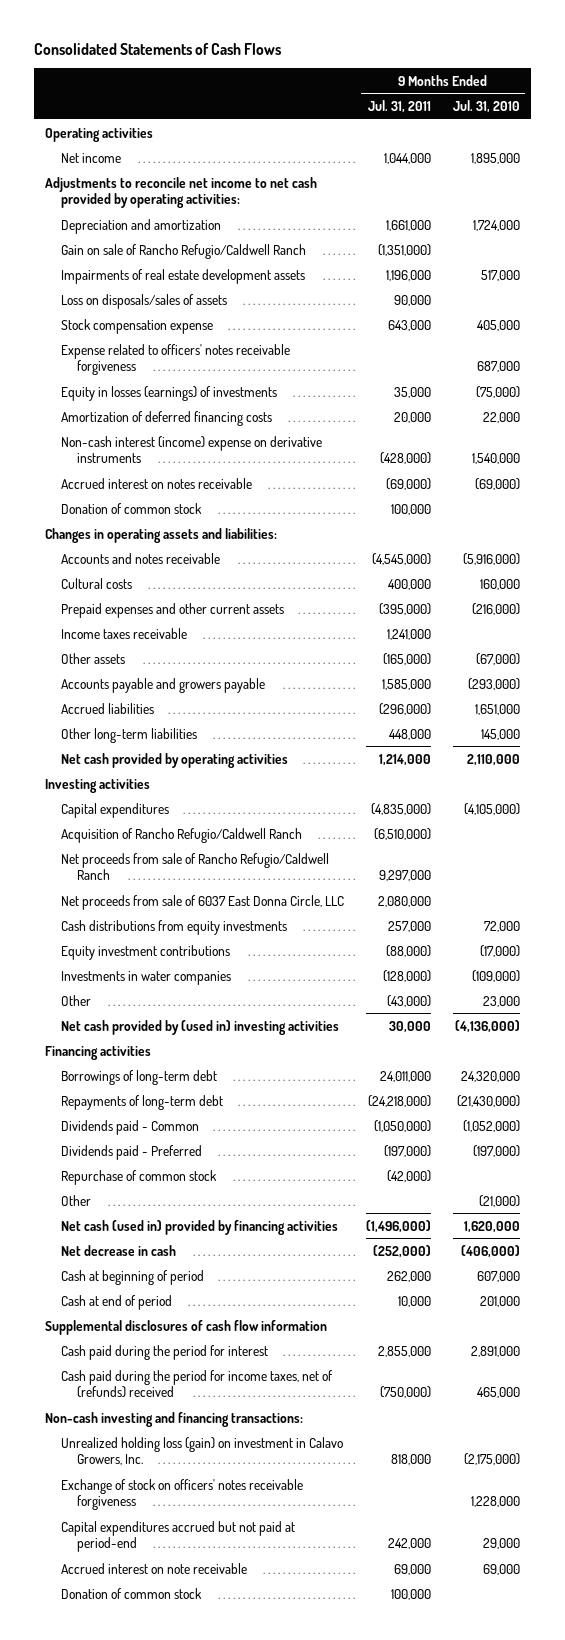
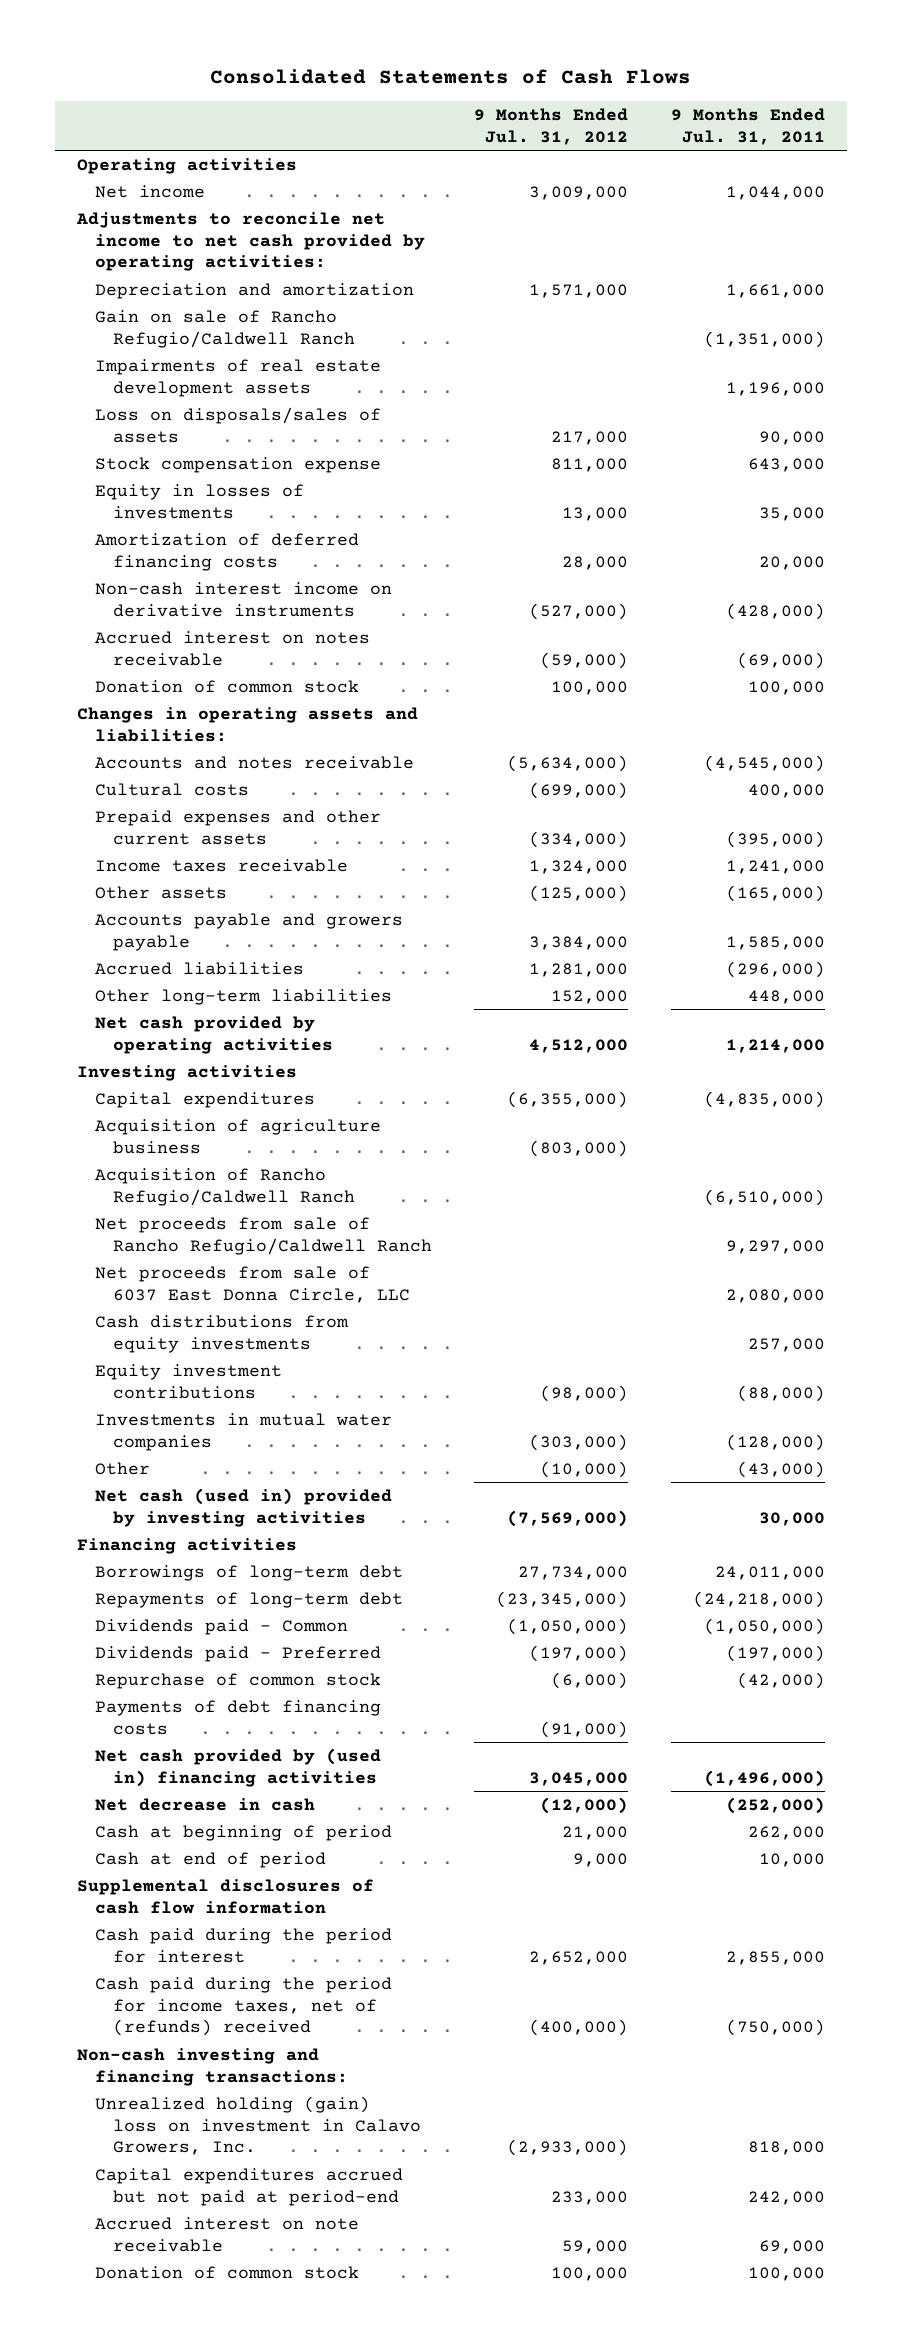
[452,100,520,114] Jul. 31, 2010 -> none
none -> [474,108,629,145] 9 Months Ended Jul. 31, 2012
[61,343,291,376] Expense related to officers' notes receivable forgiveness -> none
[61,385,278,401] Equity in losses (earnings) of investments -> [94,483,304,519] Equity in losses of investments
[61,435,323,464] Non-cash interest (income) expense on derivative instruments -> [94,581,392,617] Non-cash interest income on derivative instruments
none -> [94,1118,381,1154] Acquisition of agriculture business
[61,970,232,985] Investments in water companies -> [94,1412,392,1451] Investments in mutual water companies
[61,1019,340,1035] Net cash provided by (used in) investing activities -> [94,1487,392,1527] Net cash (used in) provided by investing activities
[61,1194,92,1206] Other -> none
none -> [94,1699,381,1735] Payments of debt financing costs
[61,1219,339,1235] Net cash (used in) provided by financing activities -> [94,1747,381,1787] Net cash provided by (used in) financing activities
[61,1478,304,1511] Exchange of stock on officers' notes receivable forgiveness -> none
[61,1436,344,1466] Unrealized holding loss (gain) on investment in Calavo Growers, Inc. -> [94,2095,421,2156] Unrealized holding (gain) loss on investment in Calavo Growers, Inc.

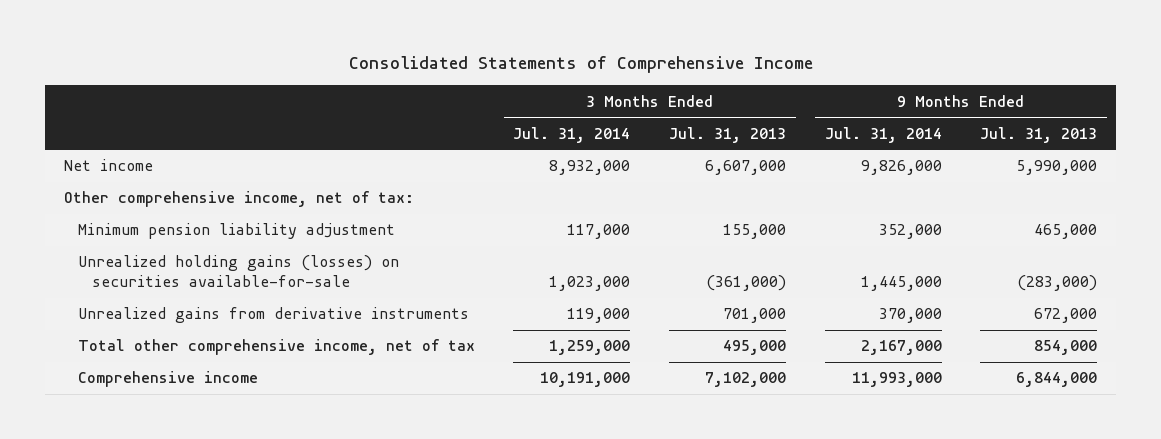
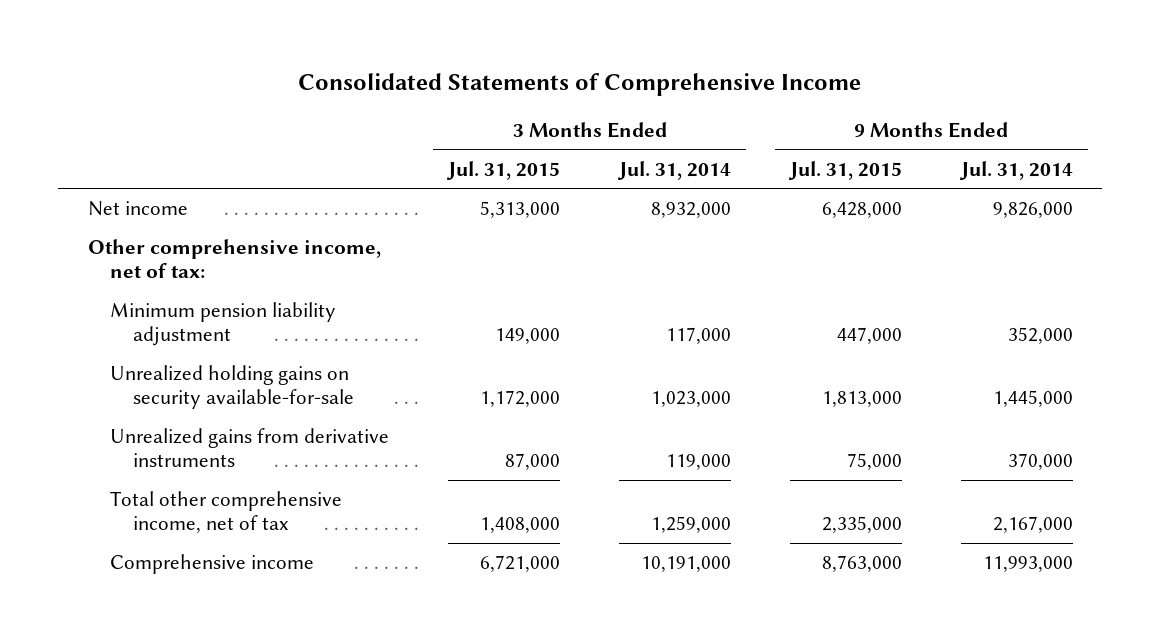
[669,126,787,143] Jul. 31, 2013 -> none
[980,126,1098,143] Jul. 31, 2013 -> none
none -> [446,160,561,180] Jul. 31, 2015
none -> [787,160,902,180] Jul. 31, 2015
[77,255,399,288] Unrealized holding gains (losses) on securities available-for-sale -> [110,365,354,410] Unrealized holding gains on security available-for-sale

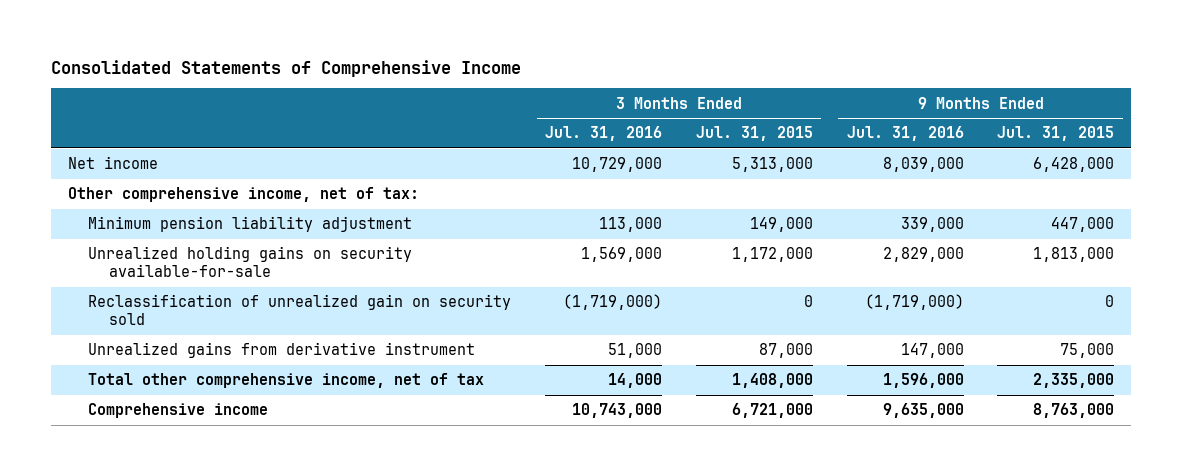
[617,160,732,180] Jul. 31, 2014 -> none
[958,160,1073,180] Jul. 31, 2014 -> none
none -> [545,126,663,142] Jul. 31, 2016
none -> [846,126,964,142] Jul. 31, 2016
none -> [88,294,512,326] Reclassification of unrealized gain on security sold
[110,428,390,468] Unrealized gains from derivative instruments -> [88,342,476,359] Unrealized gains from derivative instrument

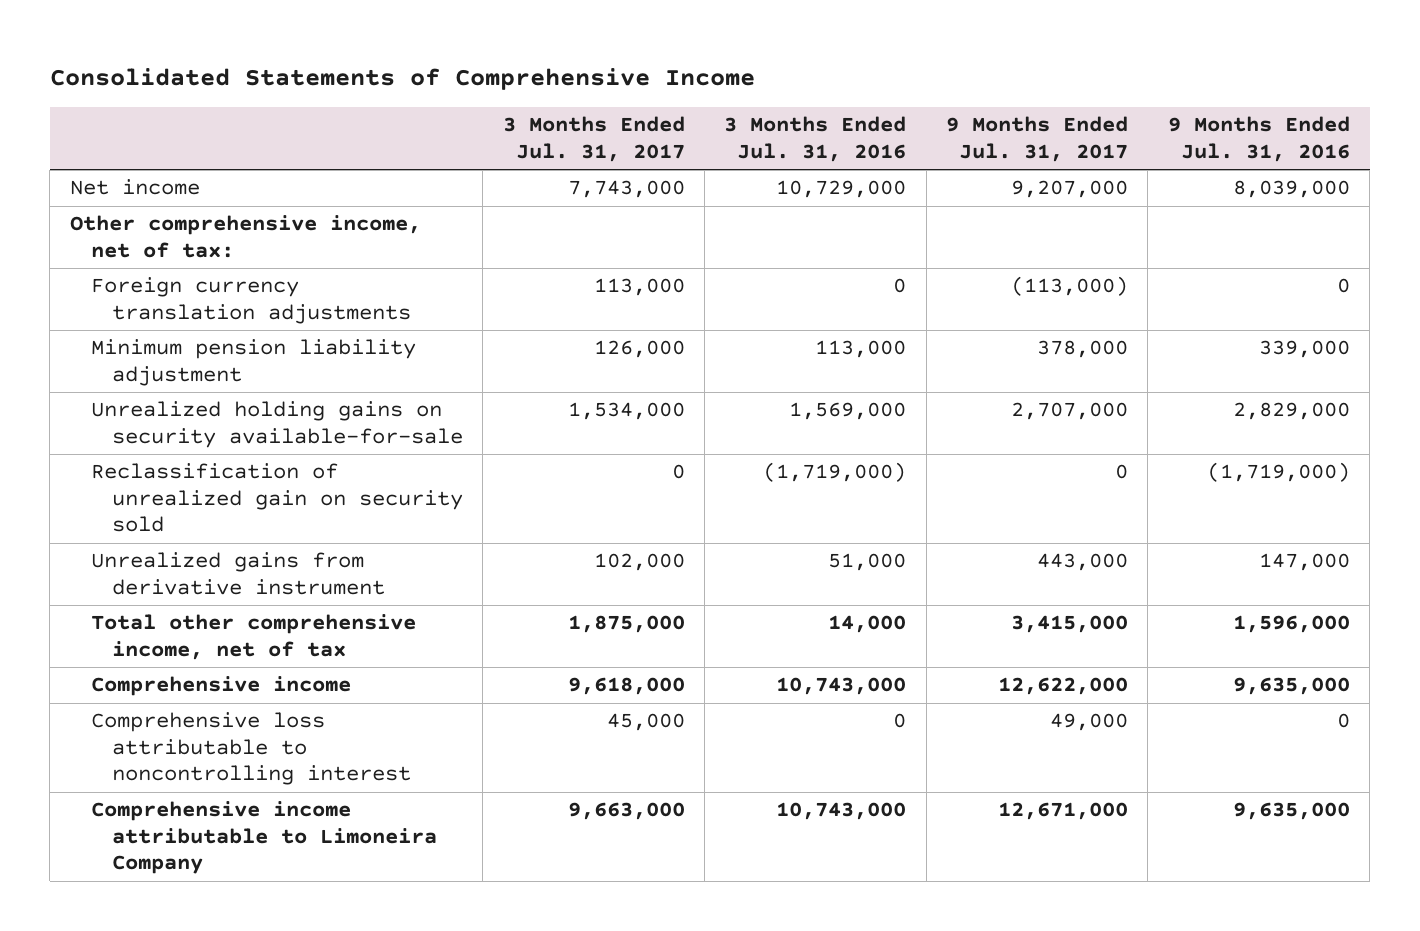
[695,126,813,142] Jul. 31, 2015 -> none
[997,126,1115,142] Jul. 31, 2015 -> none
none -> [502,116,685,163] 3 Months Ended Jul. 31, 2017
none -> [946,116,1129,163] 9 Months Ended Jul. 31, 2017
none -> [90,277,411,324] Foreign currency translation adjustments
none -> [90,712,411,786] Comprehensive loss attributable to noncontrolling interest
none -> [90,801,437,875] Comprehensive income attributable to Limoneira Company

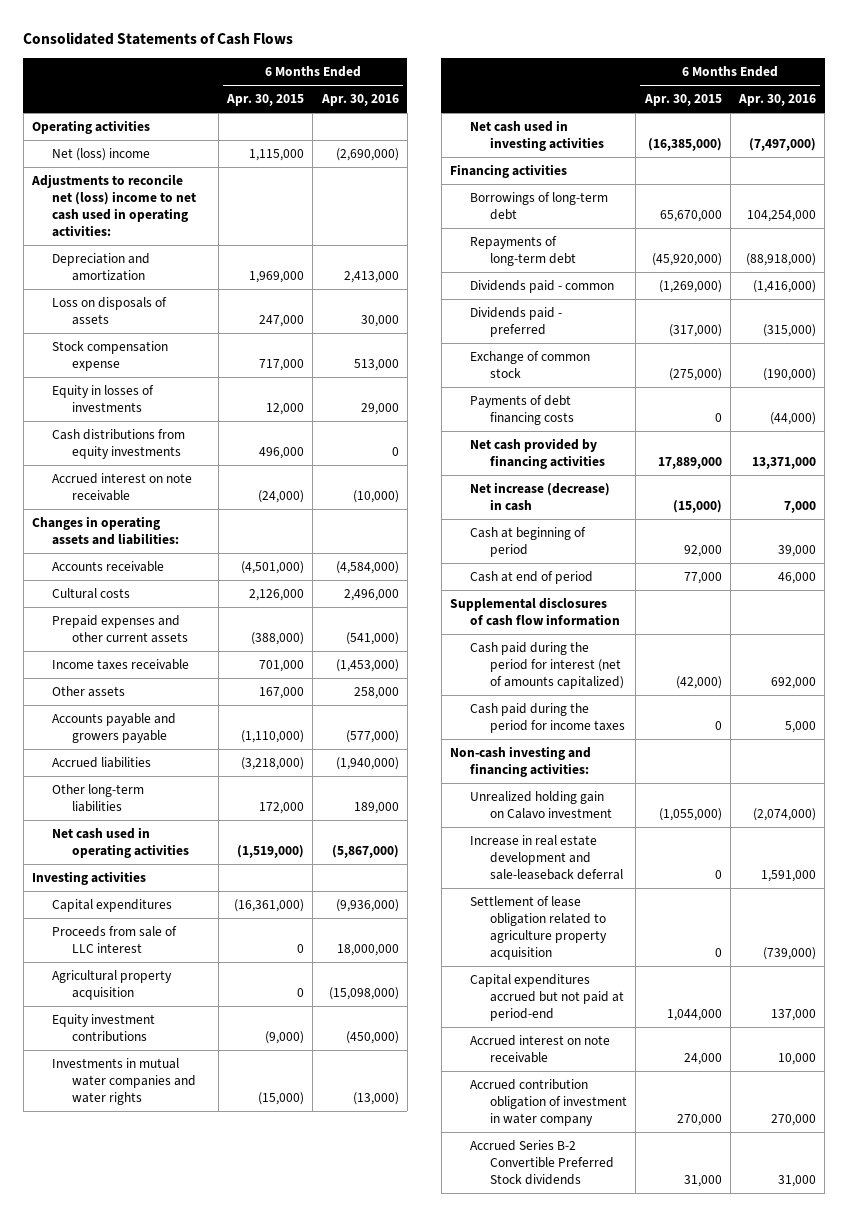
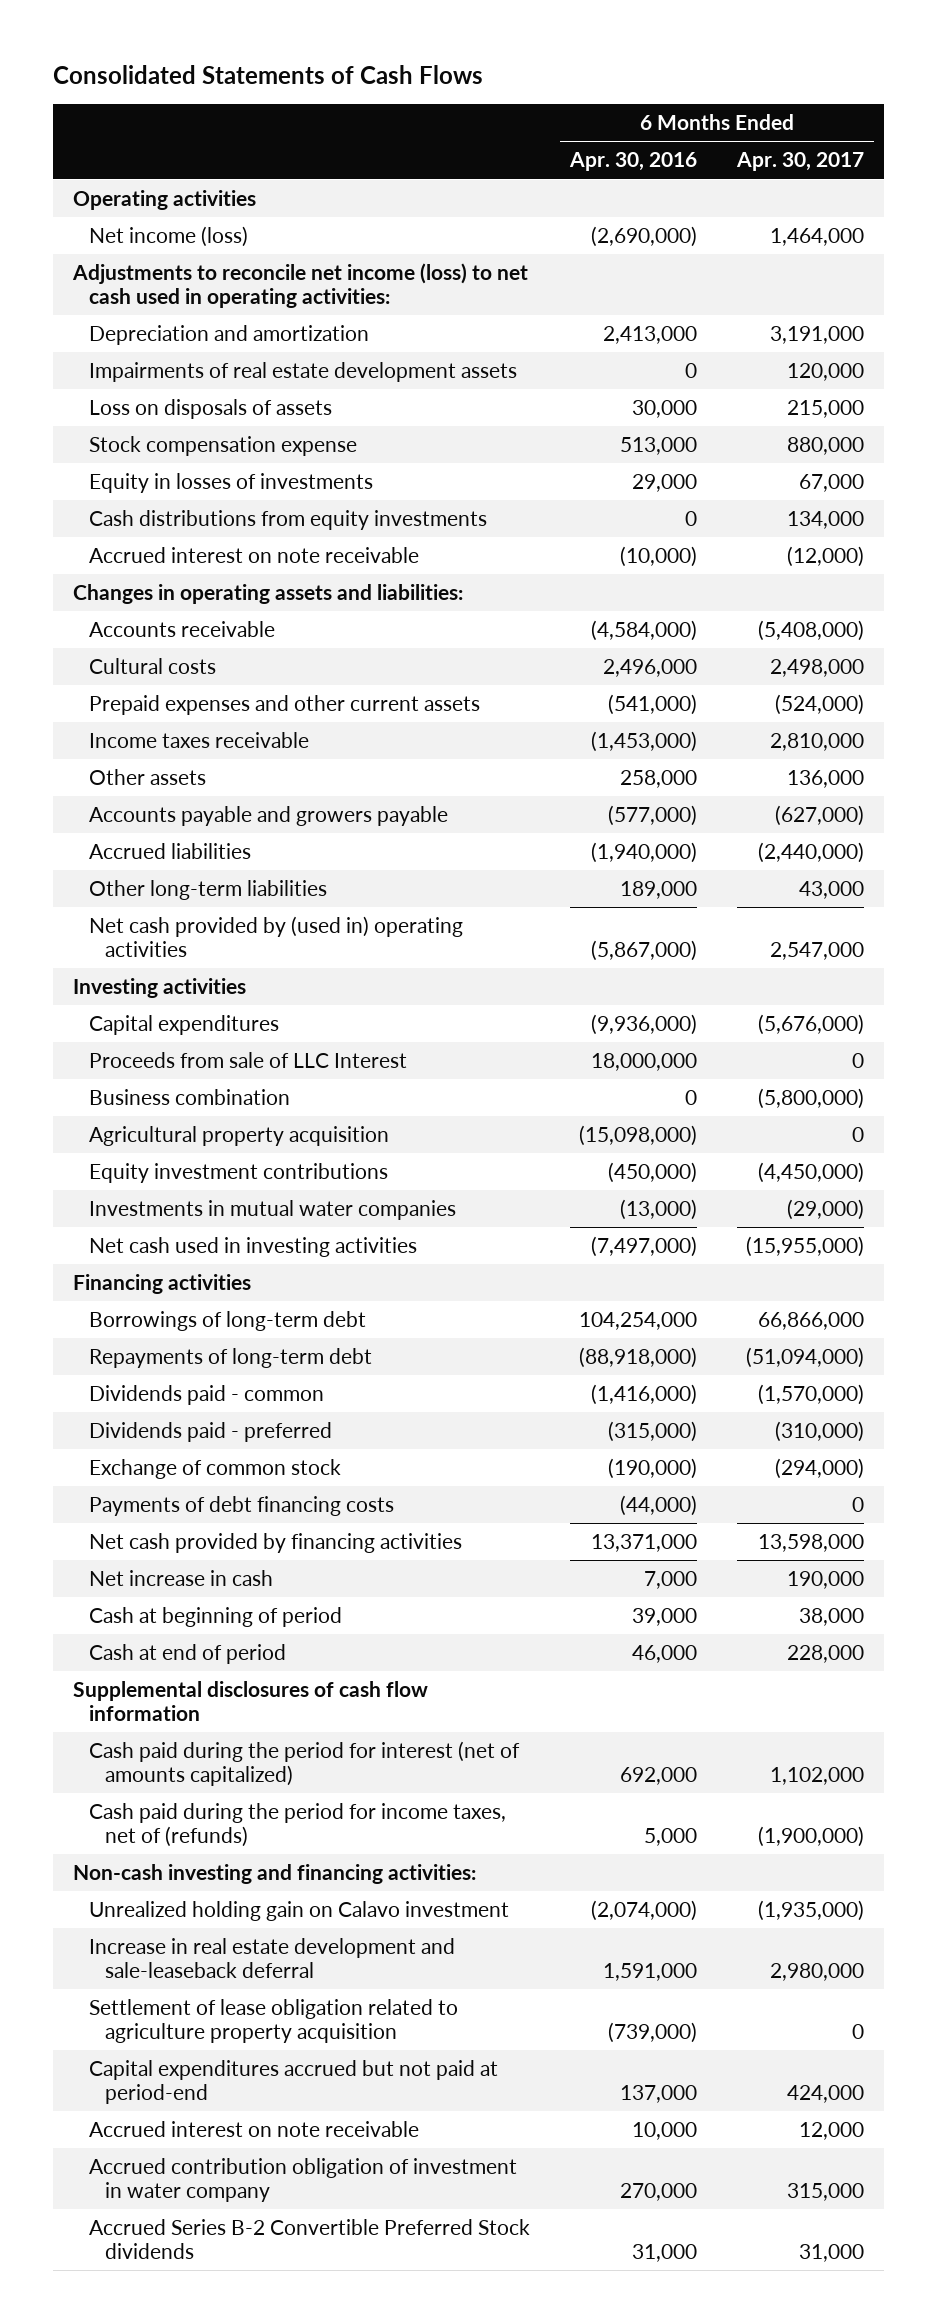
[225,94,304,107] Apr. 30, 2015 -> none
none -> [735,152,864,172] Apr. 30, 2017
[52,148,151,162] Net (loss) income -> [88,225,248,247] Net income (loss)
[31,174,197,238] Adjustments to reconcile net (loss) income to net cash used in operating activities: -> [71,262,528,309] Adjustments to reconcile net income (loss) to net cash used in operating activities:
none -> [88,361,517,382] Impairments of real estate development assets
[52,827,190,859] Net cash used in operating activities -> [88,915,463,958] Net cash provided by (used in) operating activities
[52,926,178,954] Proceeds from sale of LLC interest -> [88,1051,407,1068] Proceeds from sale of LLC Interest
none -> [88,1088,290,1105] Business combination
[52,1058,197,1106] Investments in mutual water companies and water rights -> [88,1199,456,1220] Investments in mutual water companies
[469,482,610,512] Net increase (decrease) in cash -> [88,1569,273,1586] Net increase in cash
[469,703,626,734] Cash paid during the period for income taxes -> [88,1802,506,1848] Cash paid during the period for income taxes, net of (refunds)

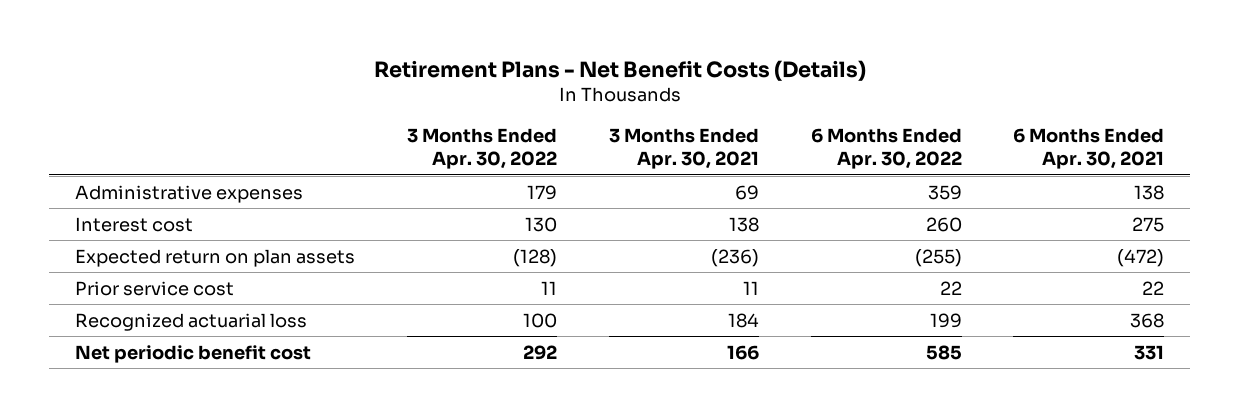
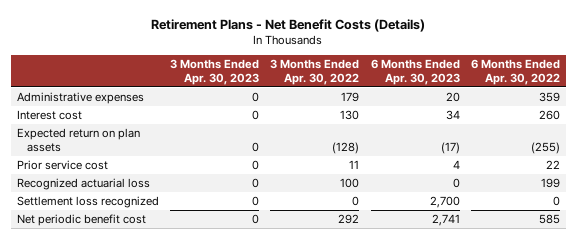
[608,128,759,170] 3 Months Ended Apr. 30, 2021 -> none
[1013,128,1165,170] 6 Months Ended Apr. 30, 2021 -> none
none -> [170,59,260,85] 3 Months Ended Apr. 30, 2023
none -> [370,59,460,85] 6 Months Ended Apr. 30, 2023
none -> [16,196,159,209] Settlement loss recognized

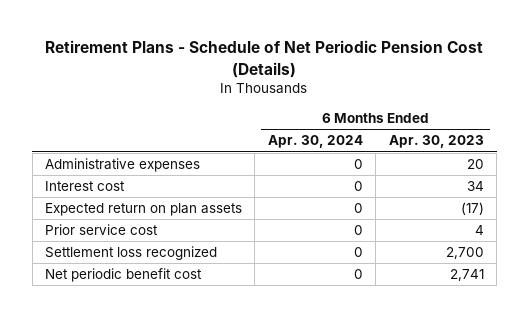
[151,18,426,32] Retirement Plans - Net Benefit Costs (Details) -> [45,40,484,78] Retirement Plans - Schedule of Net Periodic Pension Cost (Details)
[170,59,260,85] 3 Months Ended Apr. 30, 2023 -> none
[270,59,360,85] 3 Months Ended Apr. 30, 2022 -> none
[470,59,560,85] 6 Months Ended Apr. 30, 2022 -> none
none -> [267,135,363,149] Apr. 30, 2024
[16,178,150,191] Recognized actuarial loss -> none

